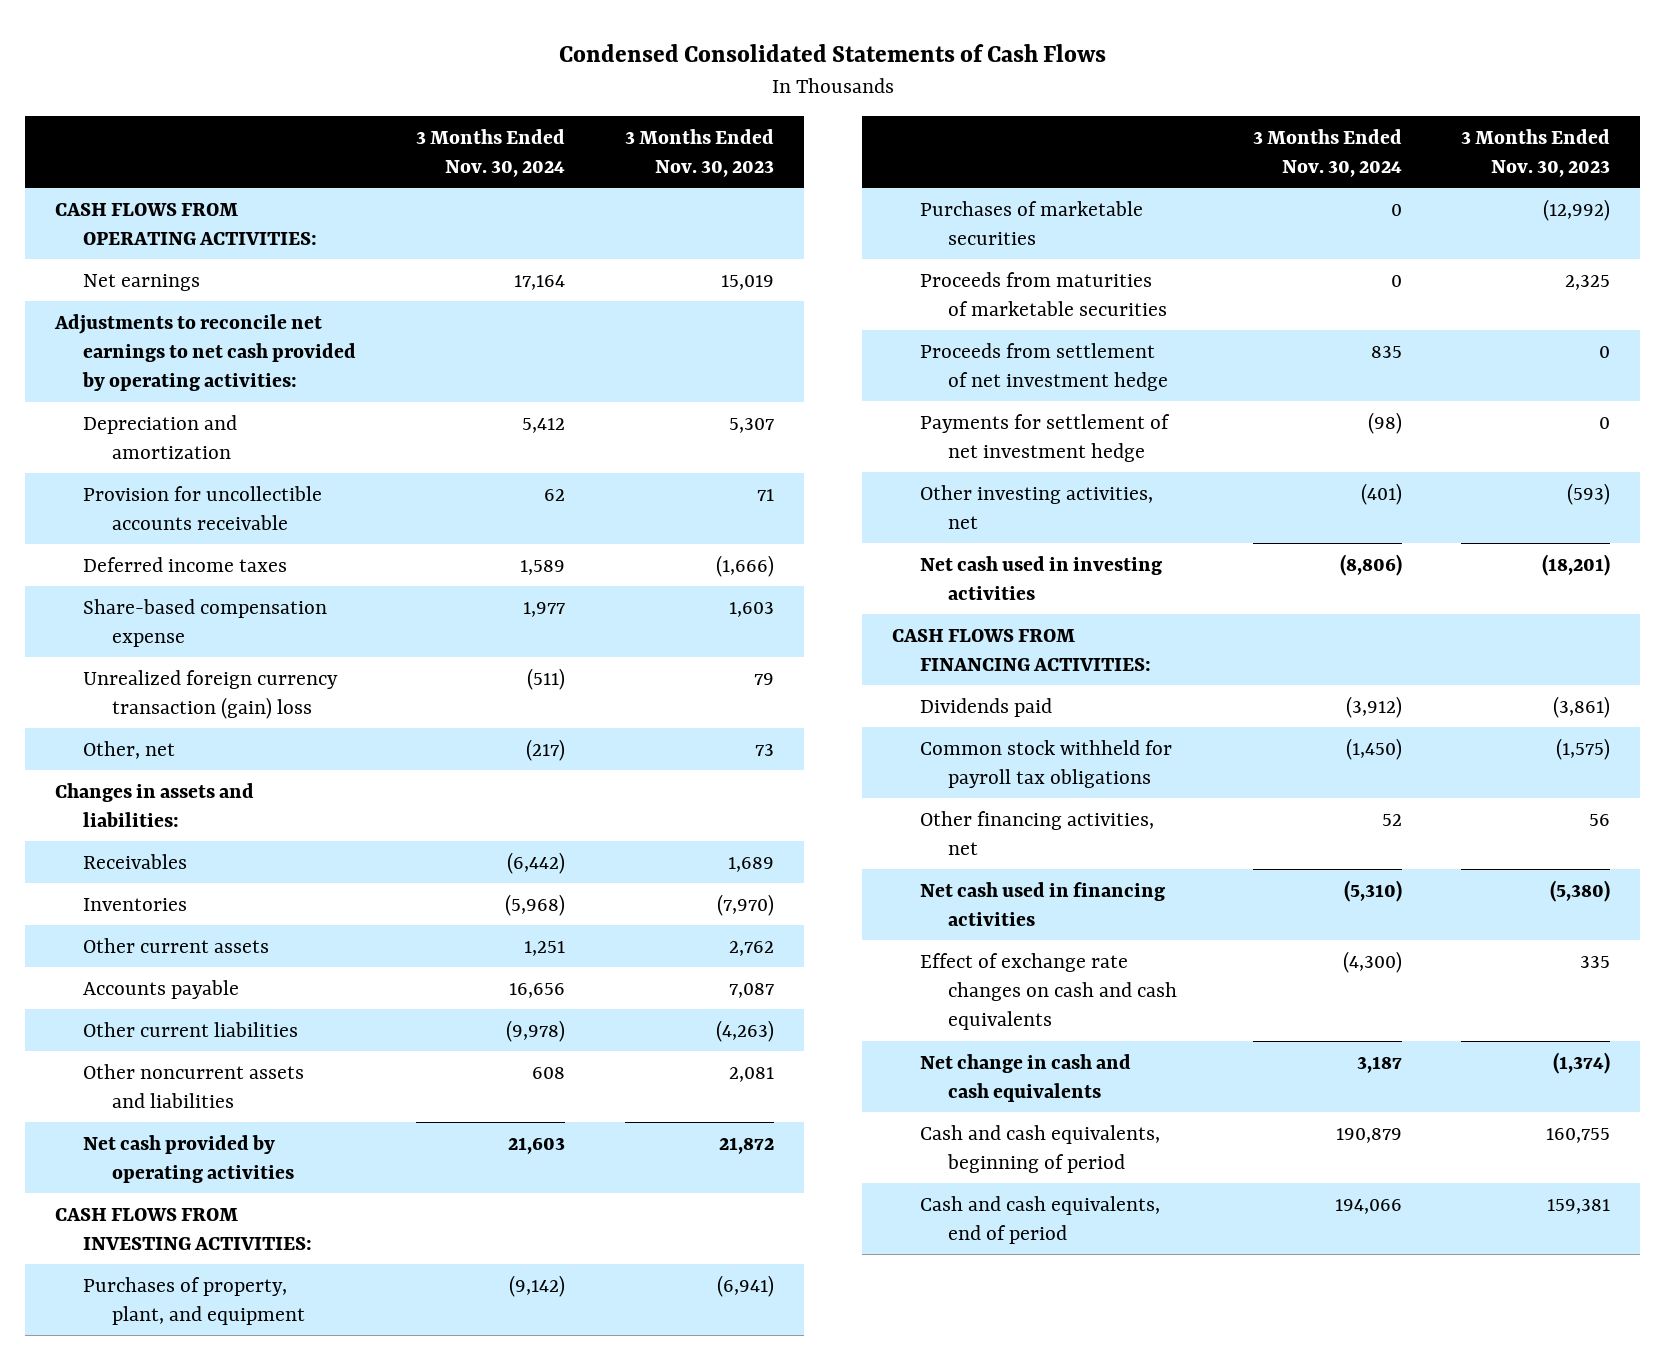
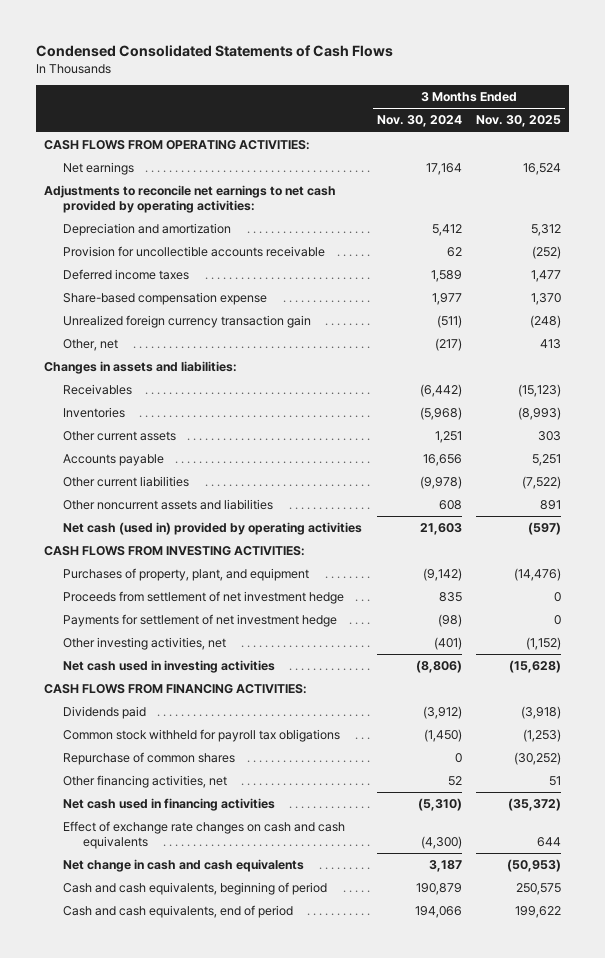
[625,128,775,178] 3 Months Ended Nov. 30, 2023 -> none
none -> [476,115,562,128] Nov. 30, 2025
[83,669,339,719] Unrealized foreign currency transaction (gain) loss -> [63,315,312,329] Unrealized foreign currency transaction gain
[83,1134,294,1183] Net cash provided by operating activities -> [63,522,363,536] Net cash (used in) provided by operating activities
[919,200,1143,245] Purchases of marketable securities -> none
[919,271,1167,316] Proceeds from maturities of marketable securities -> none
none -> [63,752,236,766] Repurchase of common shares

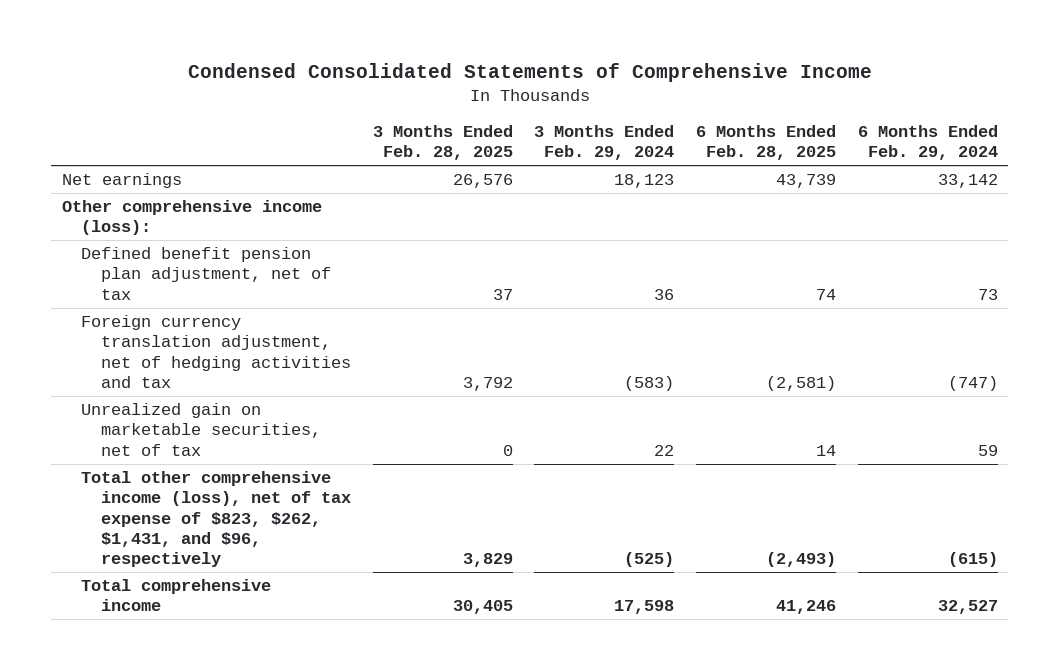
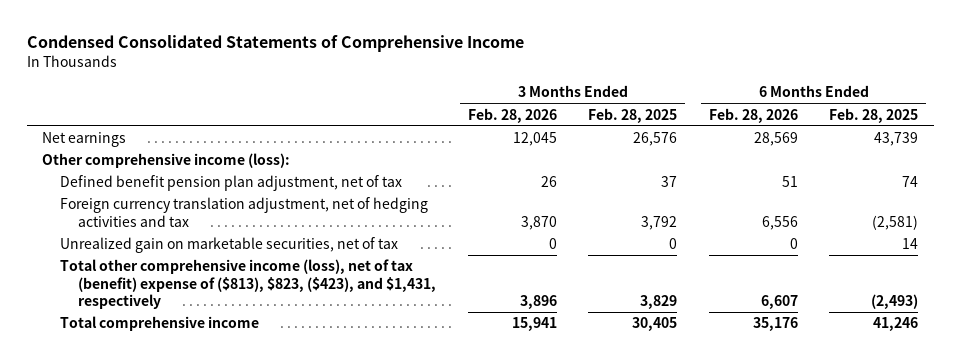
[534,125,675,161] 3 Months Ended Feb. 29, 2024 -> none
[857,125,998,161] 6 Months Ended Feb. 29, 2024 -> none
none -> [467,107,557,123] Feb. 28, 2026
none -> [708,107,798,123] Feb. 28, 2026
[81,471,352,568] Total other comprehensive income (loss), net of tax expense of $823, $262, $1,431, and $96, respectively -> [60,259,437,310] Total other comprehensive income (loss), net of tax (benefit) expense of ($813), $823, ($423), and $1,431, respectively

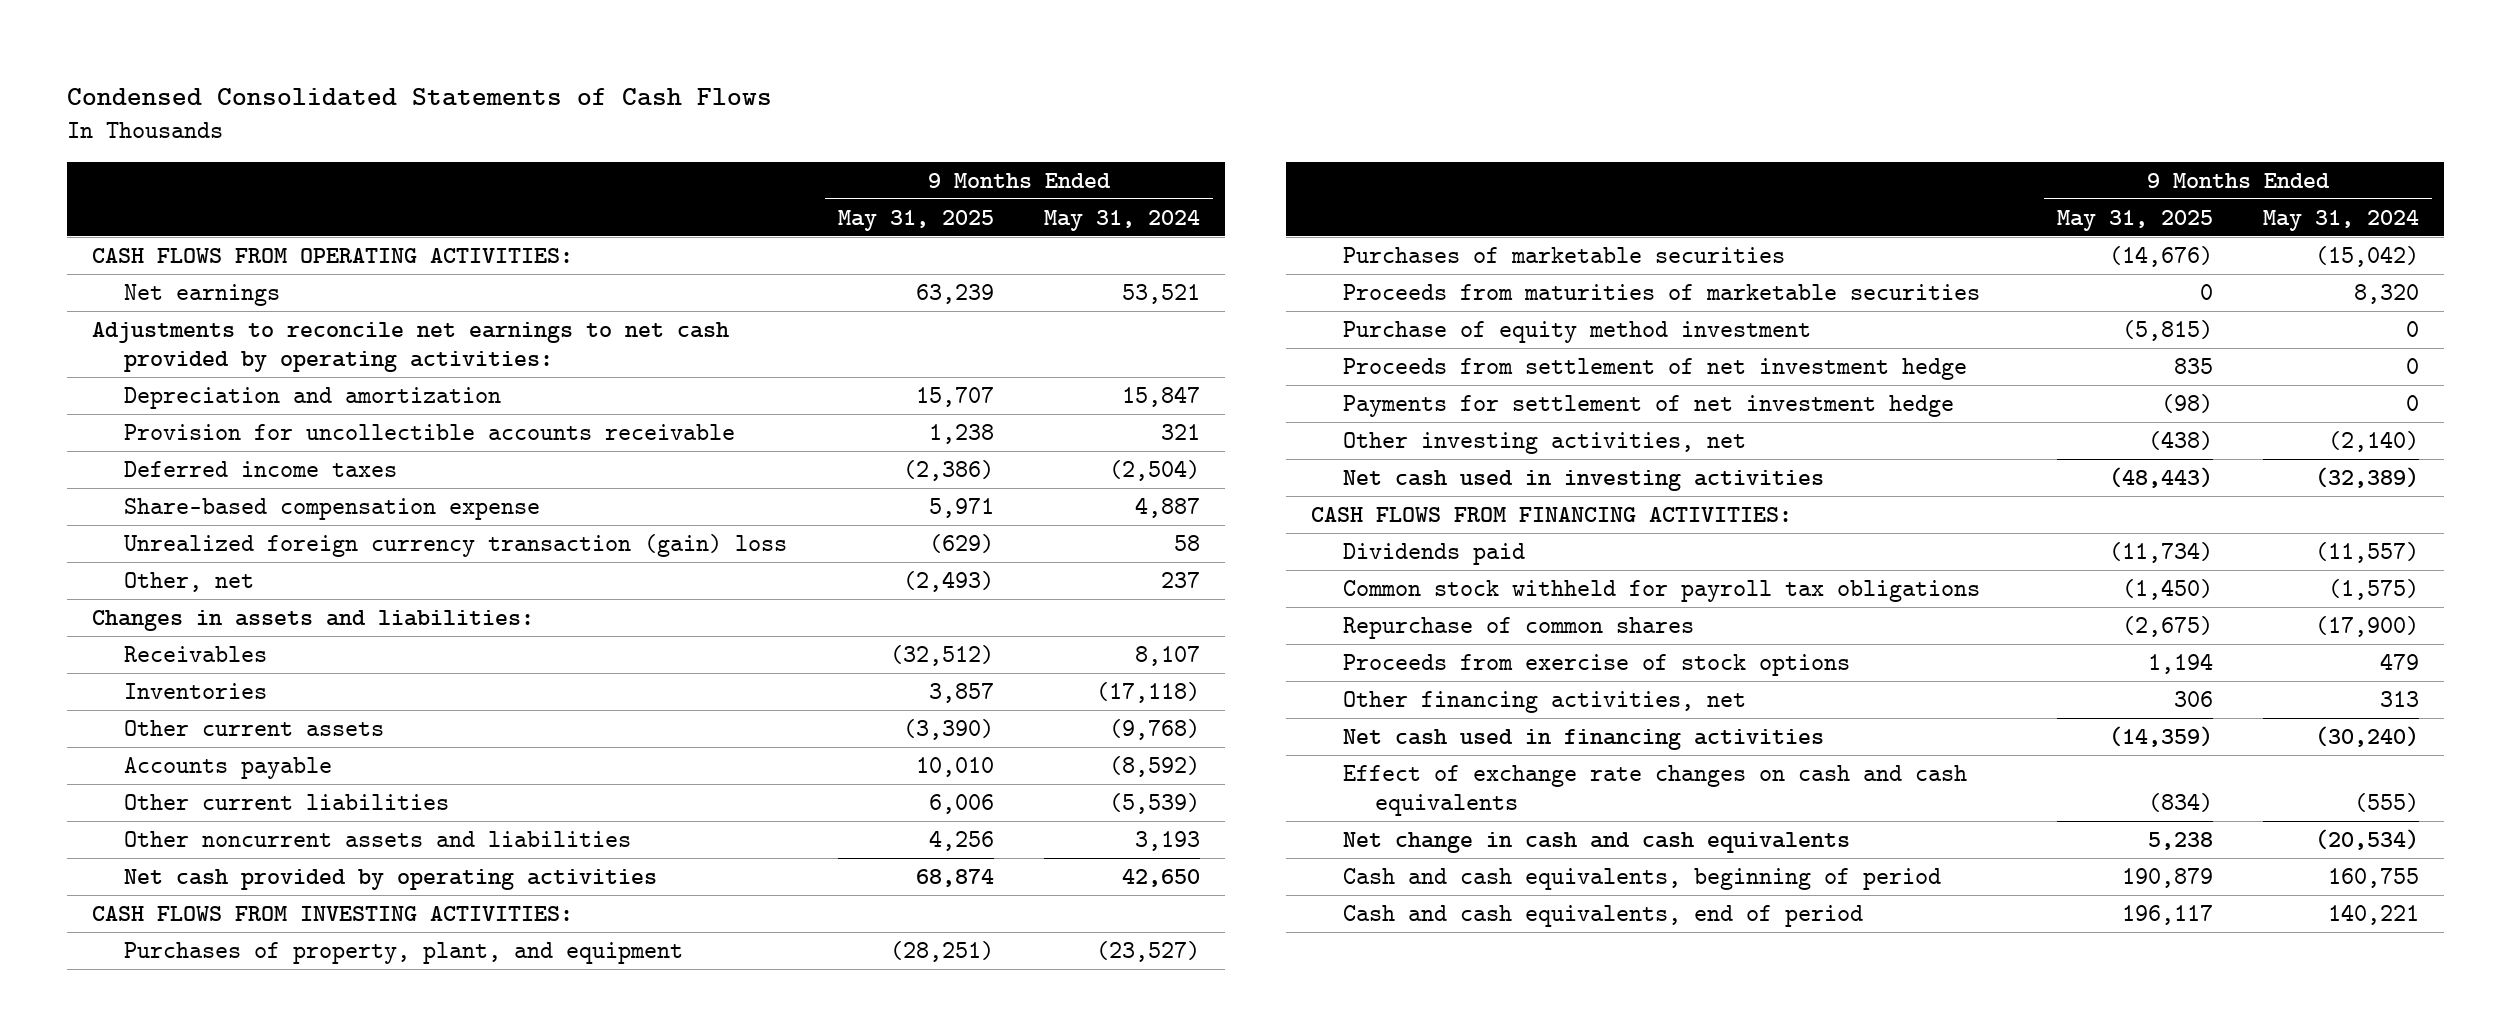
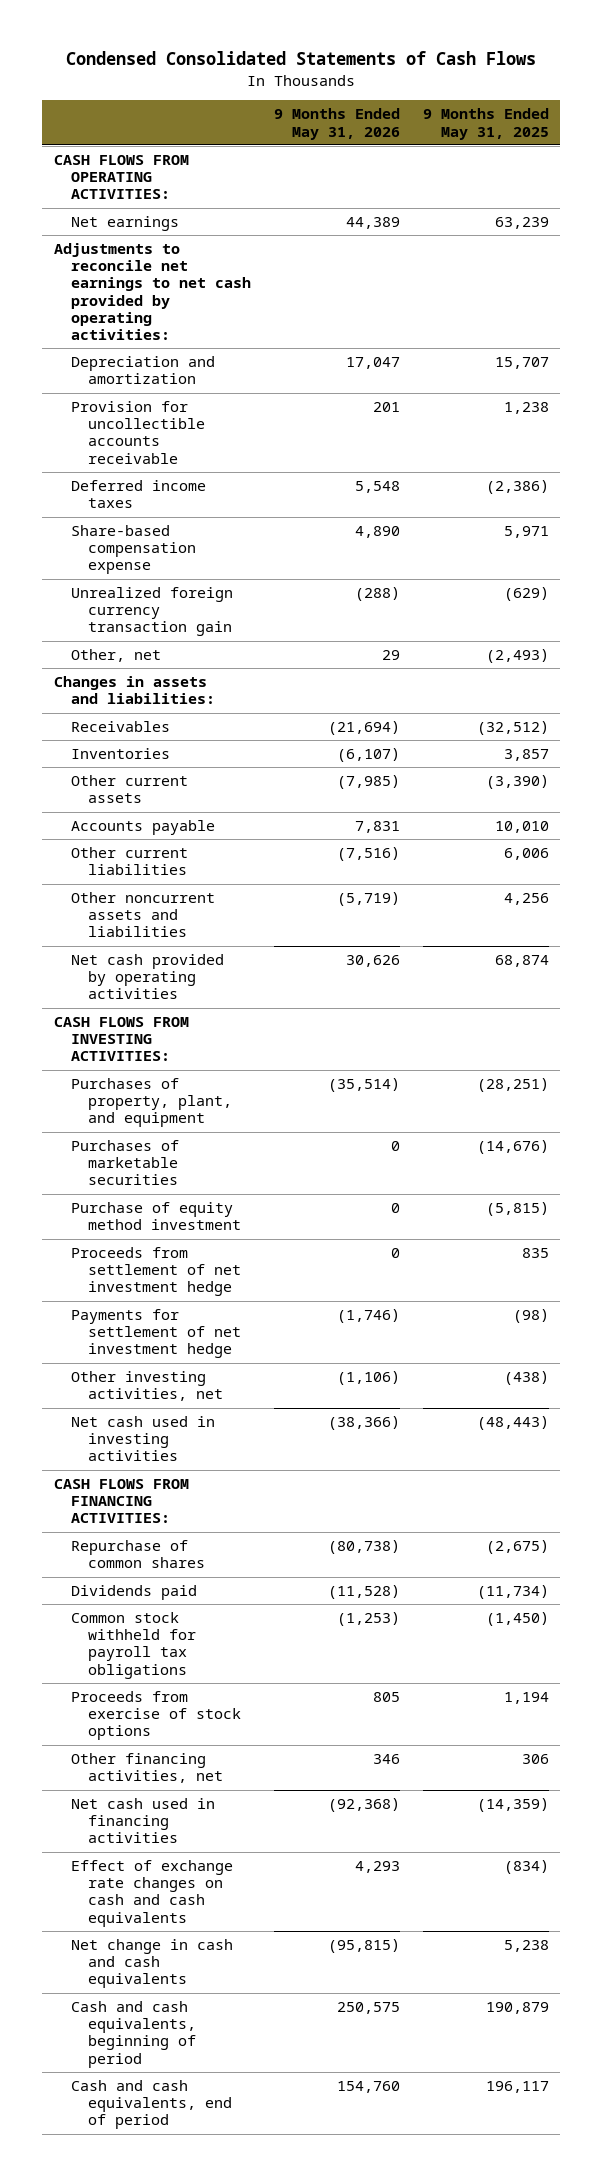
[1044,209,1201,231] May 31, 2024 -> none
none -> [273,108,400,140] 9 Months Ended May 31, 2026
[124,533,788,557] Unrealized foreign currency transaction (gain) loss -> [70,587,233,637] Unrealized foreign currency transaction gain
[1343,283,1981,300] Proceeds from maturities of marketable securities -> none
[1343,616,1695,639] Repurchase of common shares -> [70,1540,206,1569] Repurchase of common shares

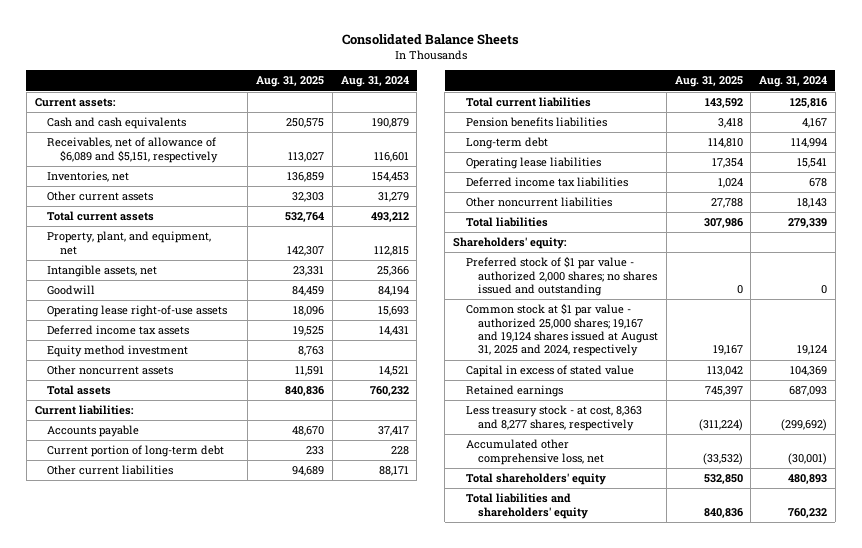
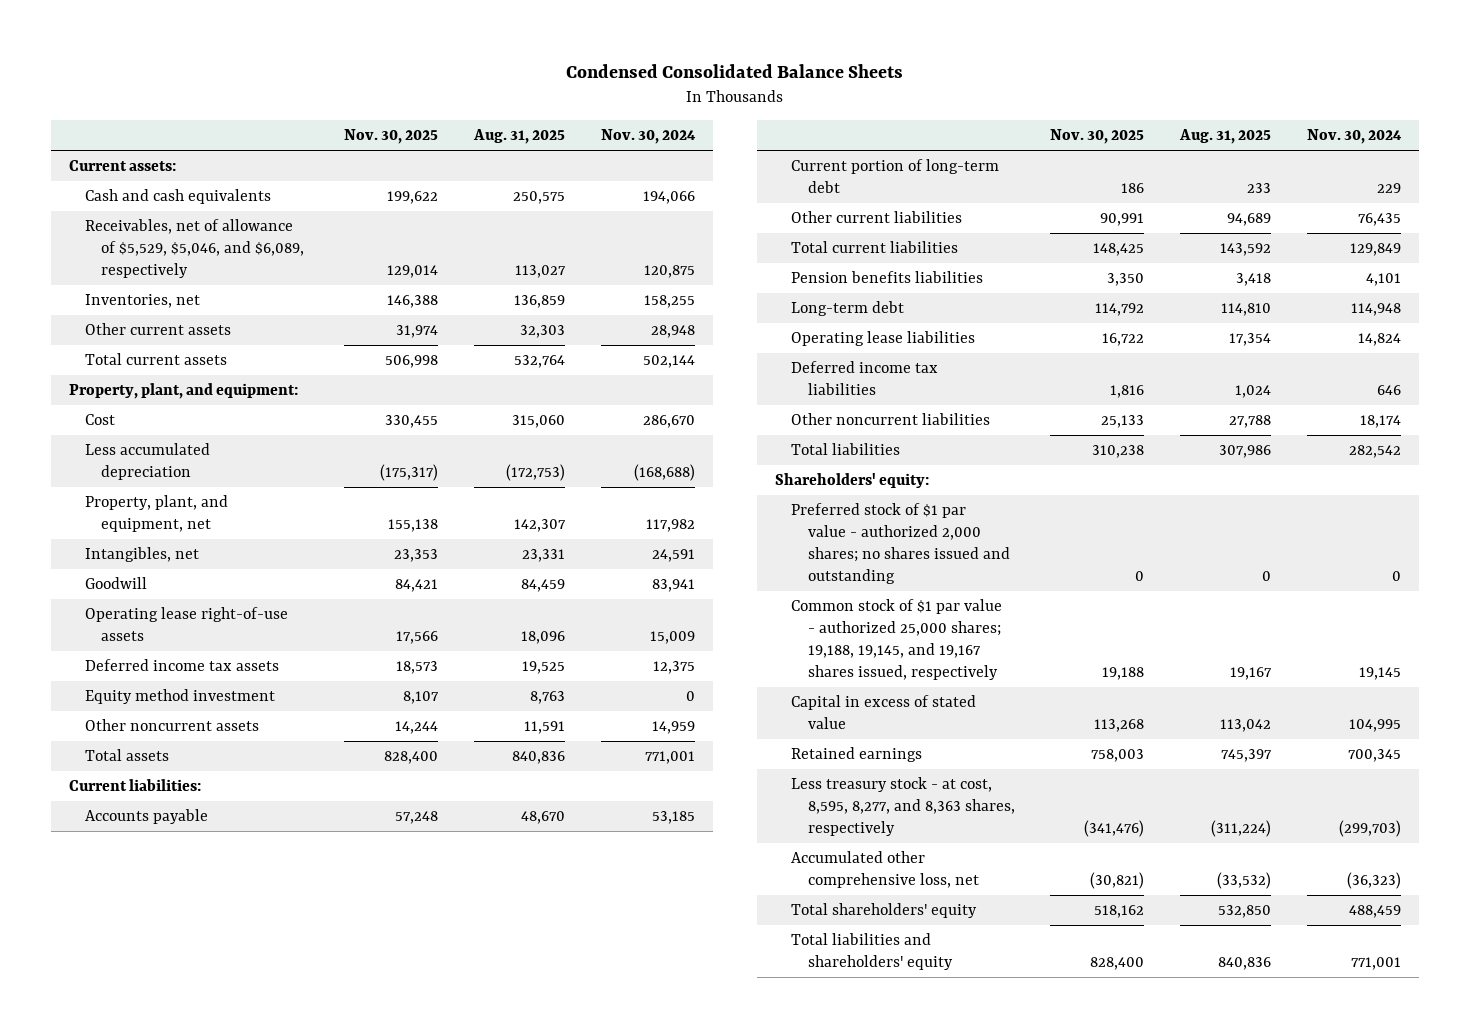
[341,33,519,45] Consolidated Balance Sheets -> [566,64,904,79] Condensed Consolidated Balance Sheets
[340,76,409,88] Aug. 31, 2024 -> none
none -> [344,129,439,145] Nov. 30, 2025
none -> [601,129,697,145] Nov. 30, 2024
[47,137,218,163] Receivables, net of allowance of $6,089 and $5,151, respectively -> [85,219,305,279] Receivables, net of allowance of $5,529, $5,046, and $6,089, respectively
none -> [69,383,299,400] Property, plant, and equipment:
none -> [85,414,116,426] Cost
none -> [85,443,211,481] Less accumulated depreciation
[47,265,158,278] Intangible assets, net -> [85,547,200,563] Intangibles, net
[465,303,659,357] Common stock at $1 par value - authorized 25,000 shares; 19,167 and 19,124 shares issued at August 31, 2025 and 2024, respectively -> [791,599,1003,681] Common stock of $1 par value - authorized 25,000 shares; 19,188, 19,145, and 19,167 shares issued, respectively
[465,405,642,431] Less treasury stock - at cost, 8,363 and 8,277 shares, respectively -> [791,777,1015,837] Less treasury stock - at cost, 8,595, 8,277, and 8,363 shares, respectively

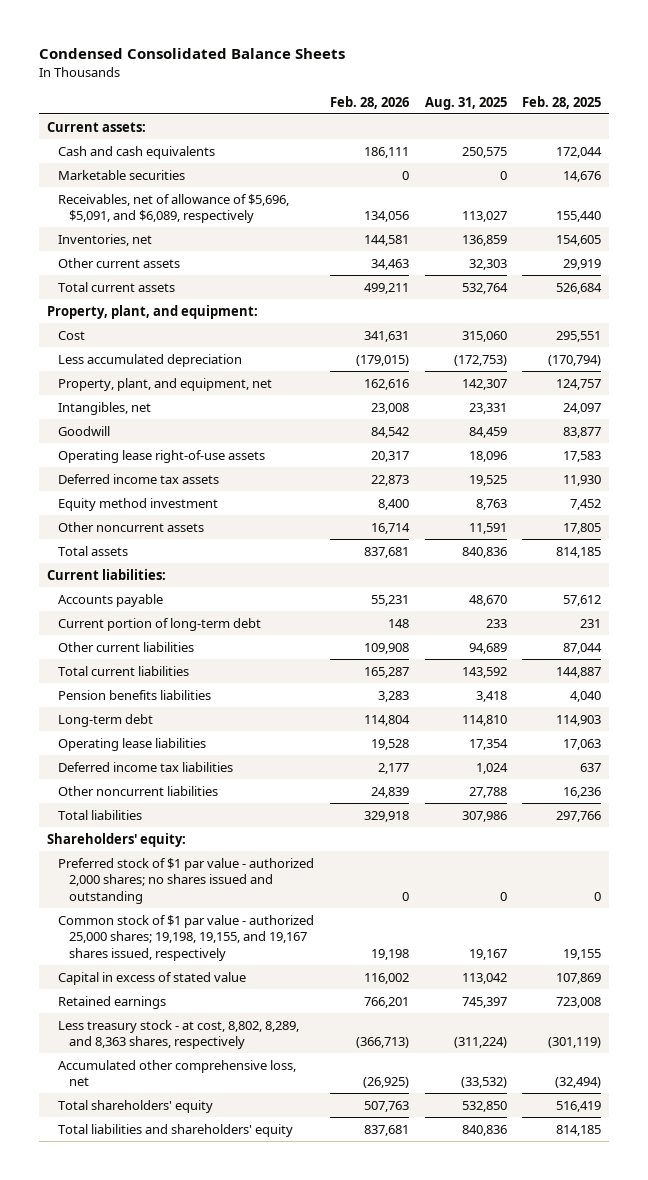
[344,129,439,145] Nov. 30, 2025 -> none
[601,129,697,145] Nov. 30, 2024 -> none
none -> [329,95,409,109] Feb. 28, 2026
none -> [522,95,602,109] Feb. 28, 2025
none -> [57,169,185,180] Marketable securities
[85,219,305,279] Receivables, net of allowance of $5,529, $5,046, and $6,089, respectively -> [57,193,289,224] Receivables, net of allowance of $5,696, $5,091, and $6,089, respectively
[791,599,1003,681] Common stock of $1 par value - authorized 25,000 shares; 19,188, 19,145, and 19,167 shares issued, respectively -> [57,914,314,961] Common stock of $1 par value - authorized 25,000 shares; 19,198, 19,155, and 19,167 shares issued, respectively
[791,777,1015,837] Less treasury stock - at cost, 8,595, 8,277, and 8,363 shares, respectively -> [57,1019,299,1050] Less treasury stock - at cost, 8,802, 8,289, and 8,363 shares, respectively

